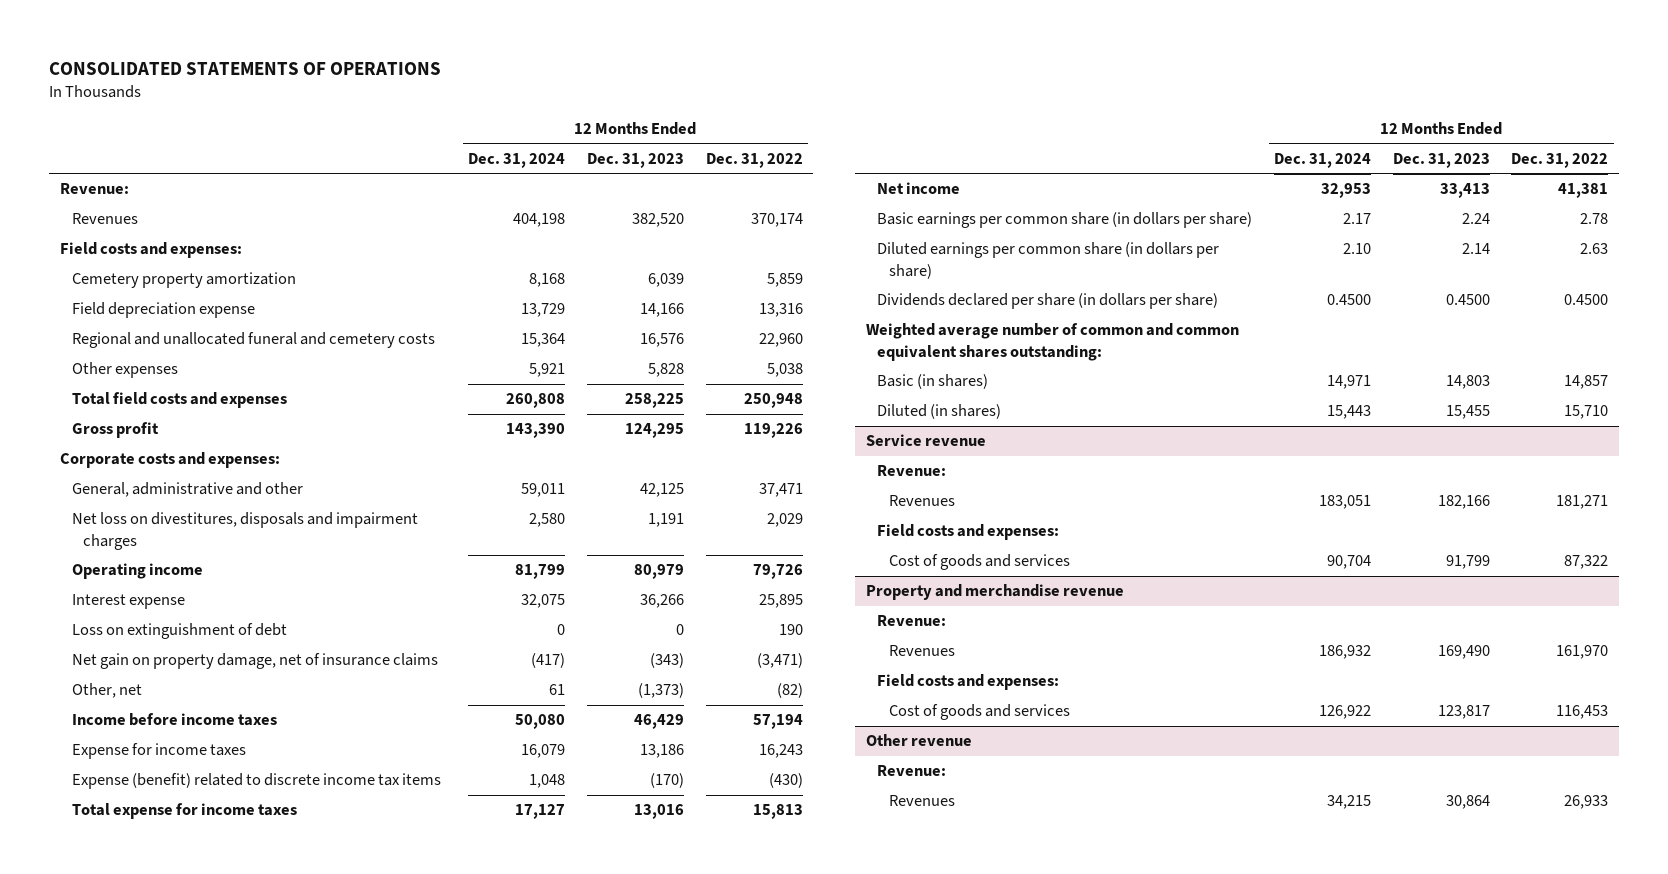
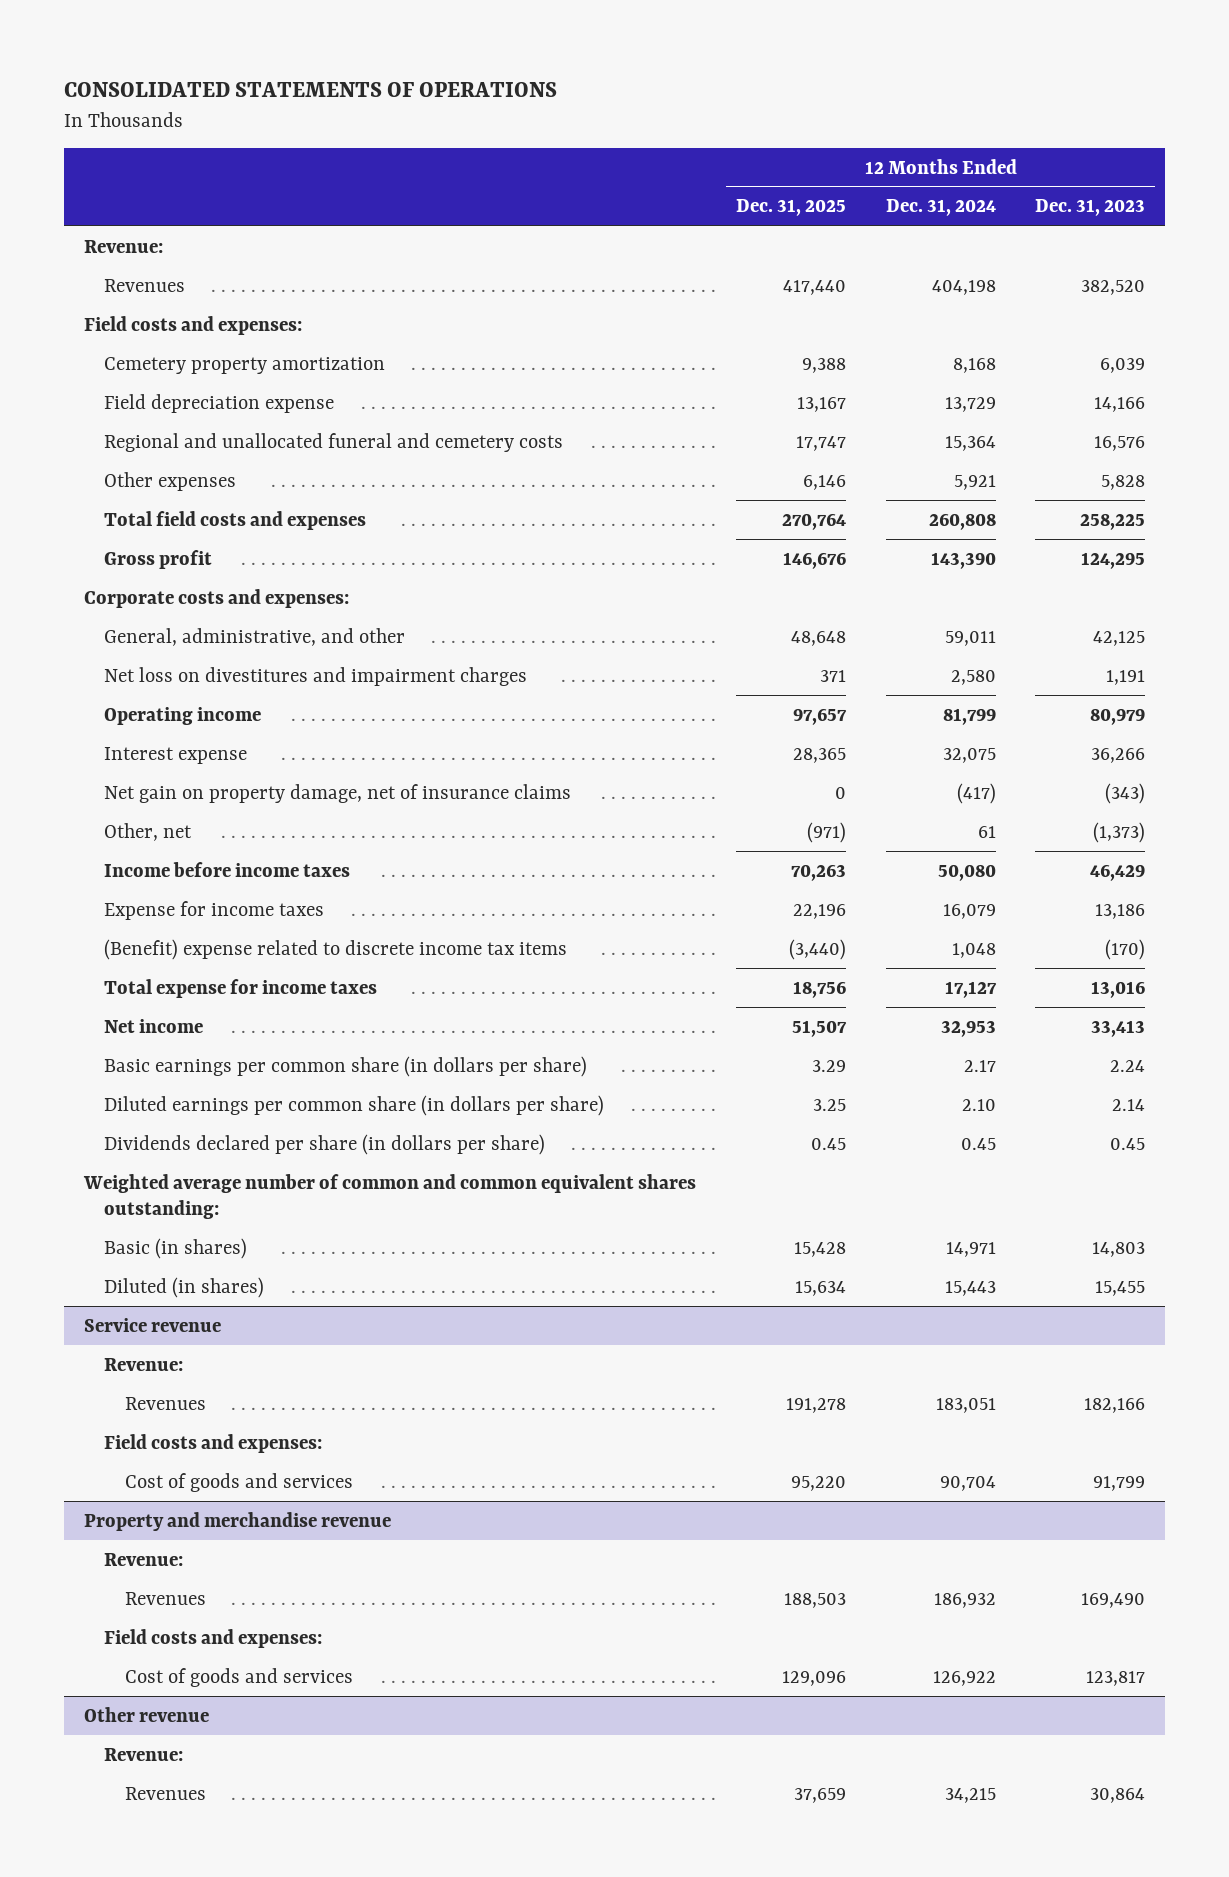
[705,153,803,169] Dec. 31, 2022 -> none
none -> [735,199,846,217] Dec. 31, 2025
[71,482,303,498] General, administrative and other -> [104,627,406,646] General, administrative, and other
[71,512,418,550] Net loss on divestitures, disposals and impairment charges -> [104,666,528,686] Net loss on divestitures and impairment charges
[71,623,287,640] Loss on extinguishment of debt -> none
[71,773,441,790] Expense (benefit) related to discrete income tax items -> [104,938,568,960] (Benefit) expense related to discrete income tax items
[1327,294,1372,306] 0.4500 -> [960,1137,996,1150] 0.45
[1445,294,1490,306] 0.4500 -> [1110,1137,1146,1150] 0.45

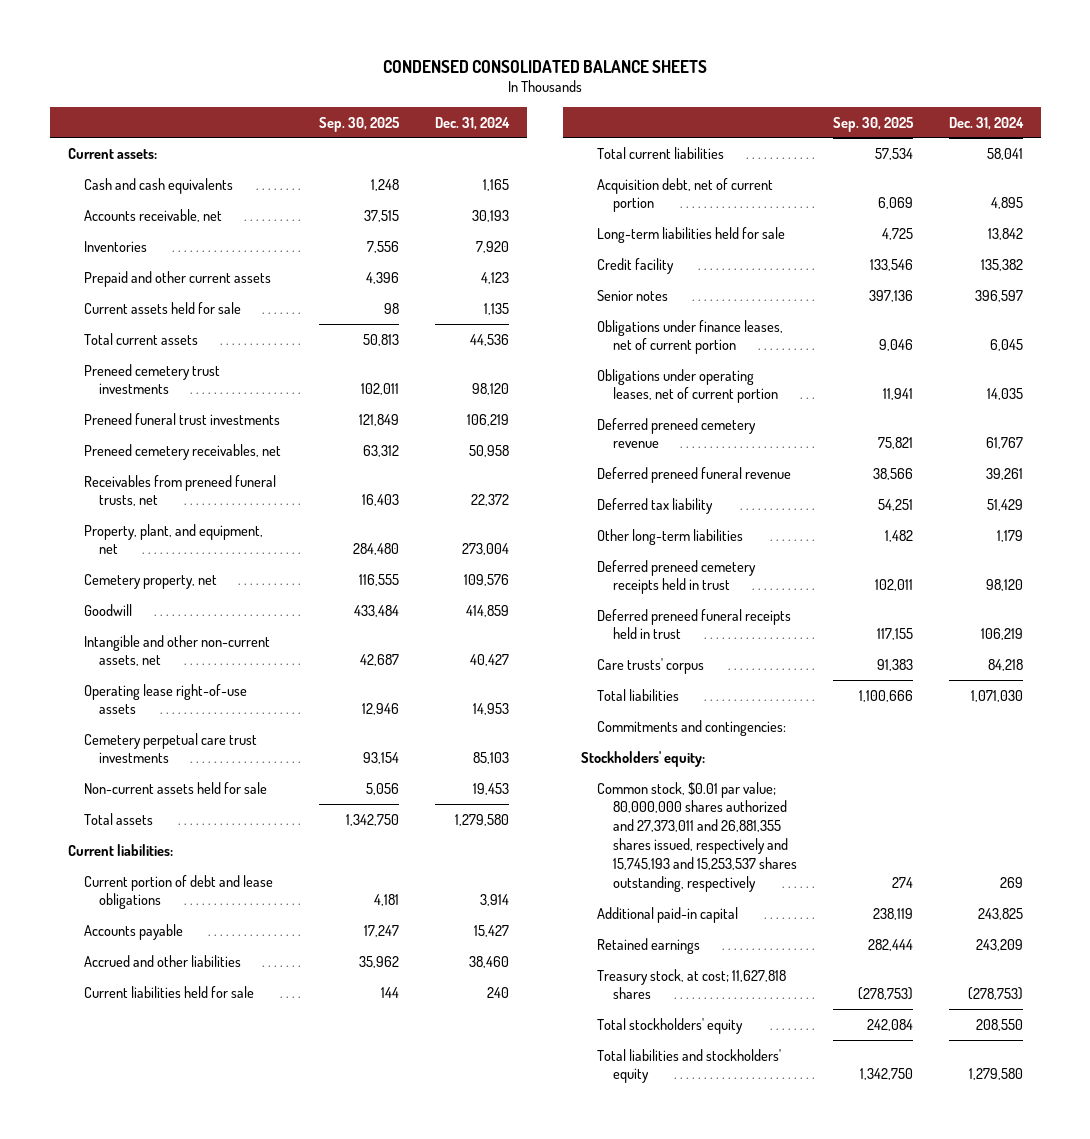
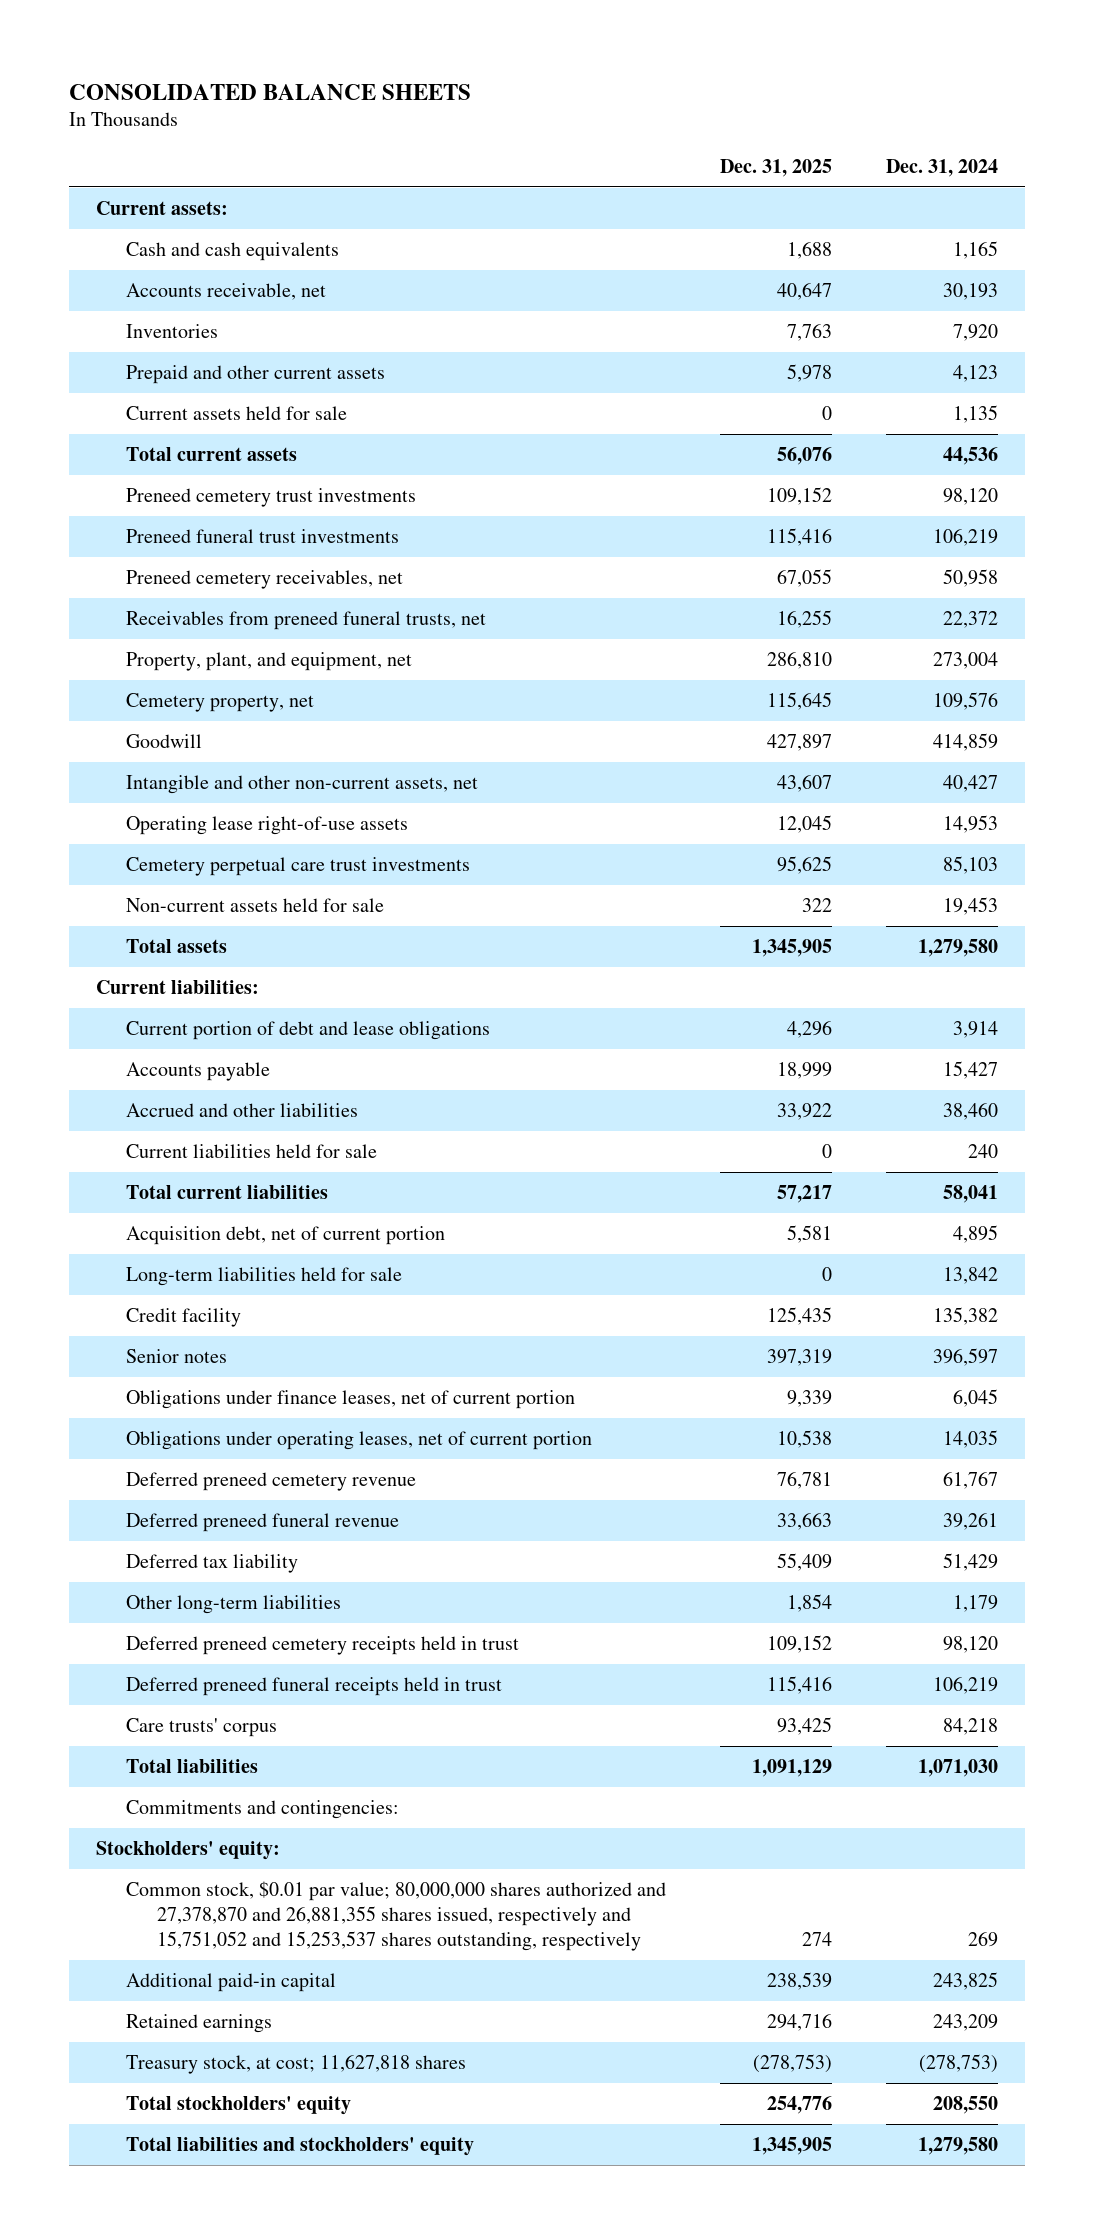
[383,59,708,73] CONDENSED CONSOLIDATED BALANCE SHEETS -> [68,83,471,100] CONSOLIDATED BALANCE SHEETS
[319,116,401,132] Sep. 30, 2025 -> none
none -> [720,159,833,178] Dec. 31, 2025
[597,781,798,892] Common stock, $0.01 par value; 80,000,000 shares authorized and 27,373,011 and 26,881,355 shares issued, respectively and 15,745,193 and 15,253,537 shares outstanding, respectively -> [126,1880,667,1952] Common stock, $0.01 par value; 80,000,000 shares authorized and 27,378,870 and 26,881,355 shares issued, respectively and 15,751,052 and 15,253,537 shares outstanding, respectively

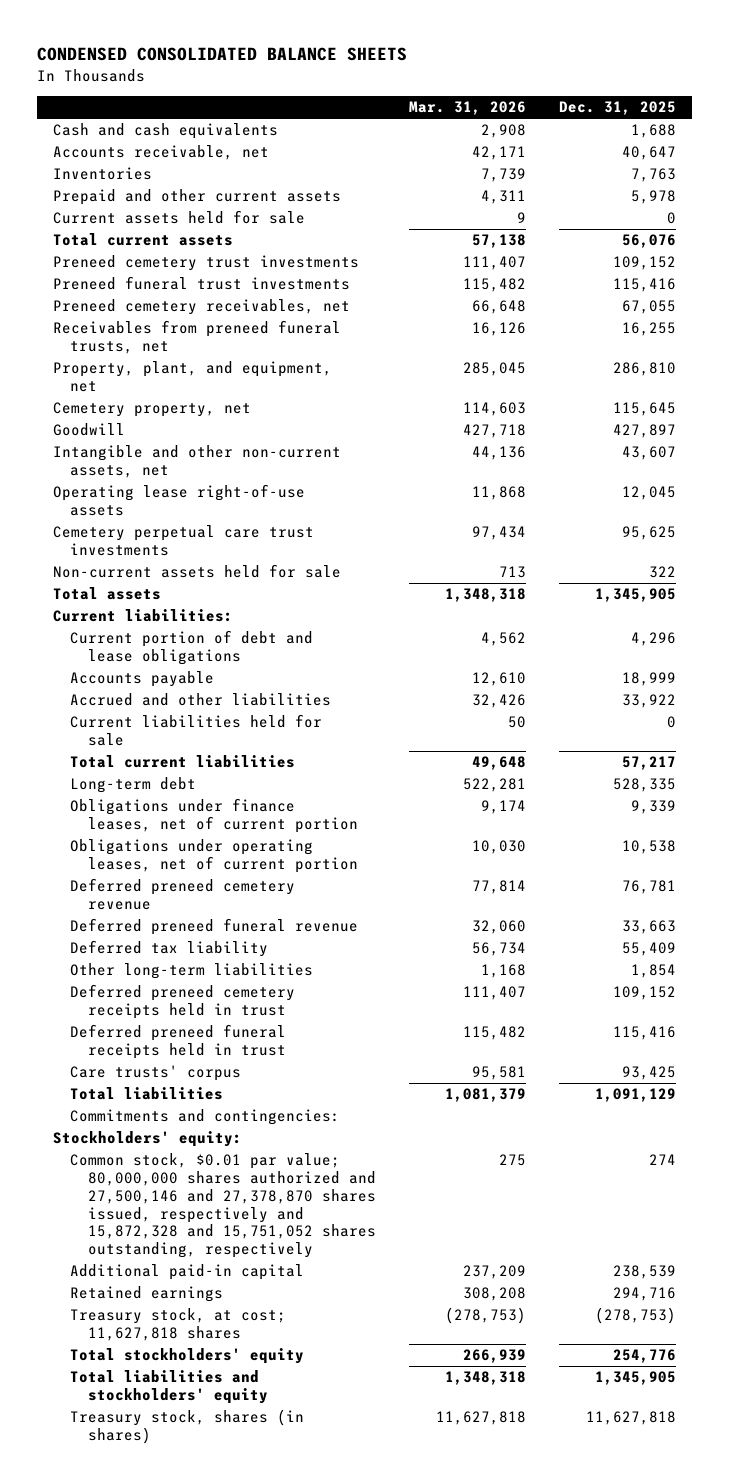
[68,83,471,100] CONSOLIDATED BALANCE SHEETS -> [36,47,407,62] CONDENSED CONSOLIDATED BALANCE SHEETS
[886,159,999,178] Dec. 31, 2024 -> none
none -> [408,101,526,116] Mar. 31, 2026
[95,200,228,215] Current assets: -> none
[126,1225,446,1245] Acquisition debt, net of current portion -> none
[126,1266,403,1286] Long-term liabilities held for sale -> none
[126,1307,242,1327] Credit facility -> none
[126,1348,228,1363] Senior notes -> none
none -> [70,777,197,794] Long-term debt
[126,1880,667,1952] Common stock, $0.01 par value; 80,000,000 shares authorized and 27,378,870 and 26,881,355 shares issued, respectively and 15,751,052 and 15,253,537 shares outstanding, respectively -> [70,1153,376,1259] Common stock, $0.01 par value; 80,000,000 shares authorized and 27,500,146 and 27,378,870 shares issued, respectively and 15,872,328 and 15,751,052 shares outstanding, respectively
none -> [70,1409,305,1445] Treasury stock, shares (in shares)

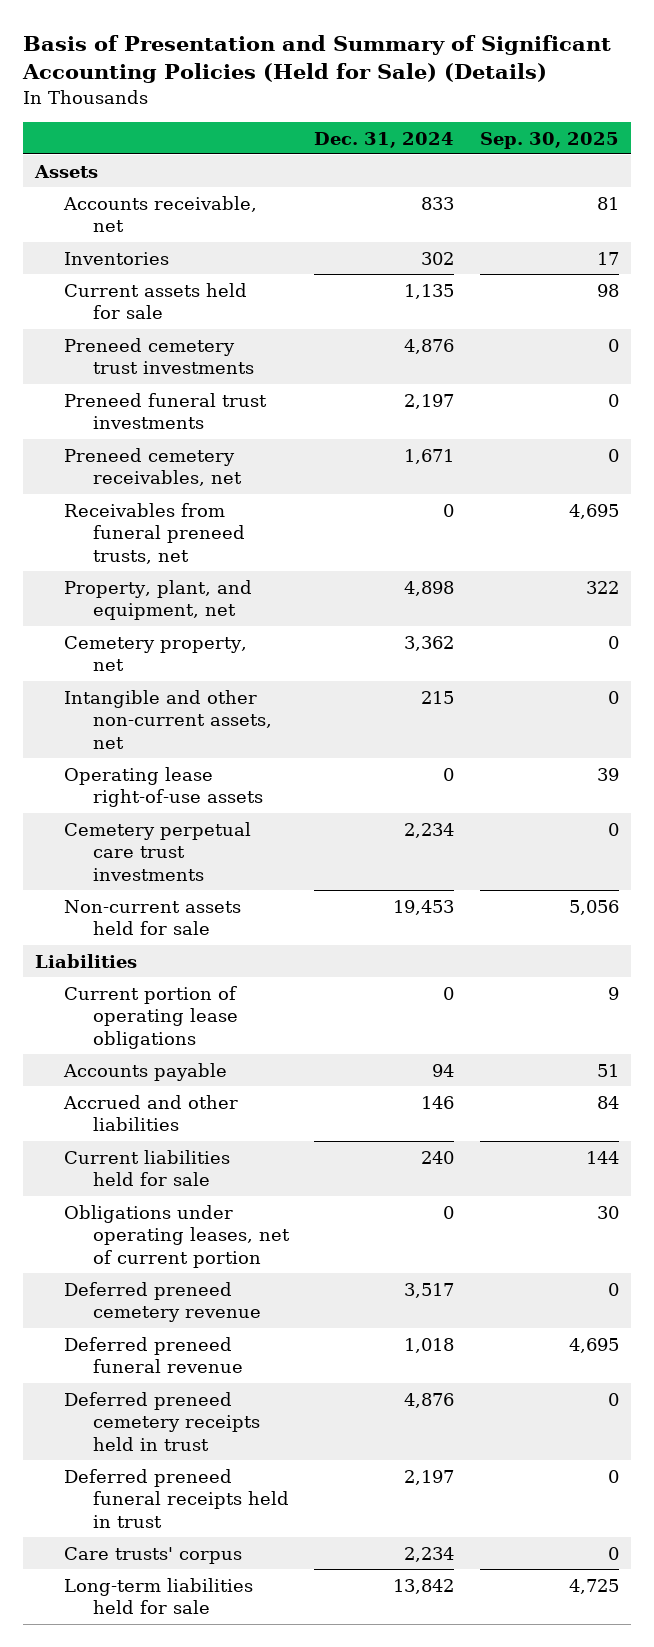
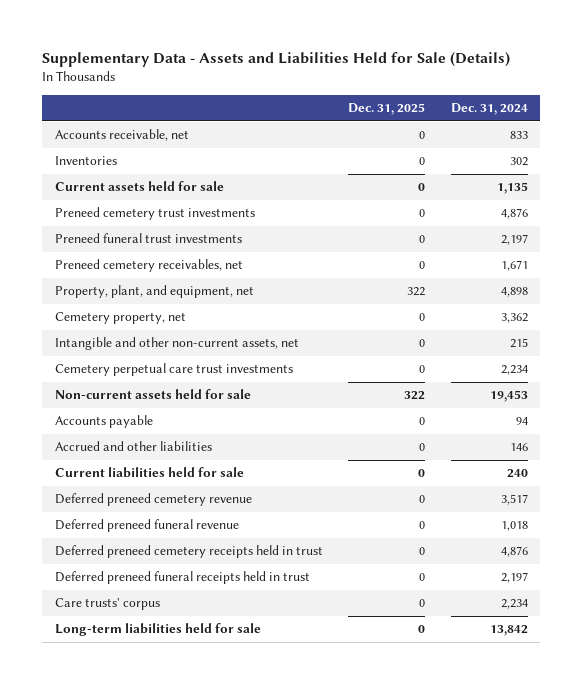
[21,34,611,84] Basis of Presentation and Summary of Significant Accounting Policies (Held for Sale) (Details) -> [42,52,511,68] Supplementary Data - Assets and Liabilities Held for Sale (Details)
[479,131,619,149] Sep. 30, 2025 -> none
none -> [348,102,426,115] Dec. 31, 2025
[34,164,99,178] Assets -> none
[64,502,246,564] Receivables from funeral preneed trusts, net -> none
[64,766,264,808] Operating lease right-of-use assets -> none
[35,953,138,968] Liabilities -> none
[64,985,239,1049] Current portion of operating lease obligations -> none
[64,1204,291,1268] Obligations under operating leases, net of current portion -> none

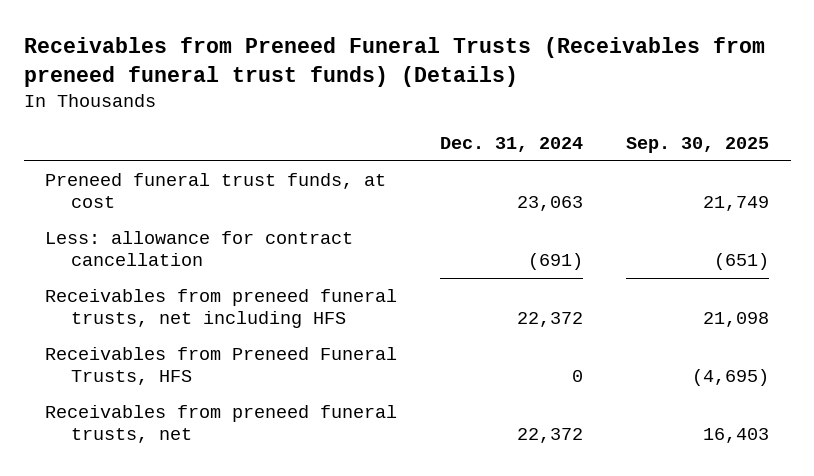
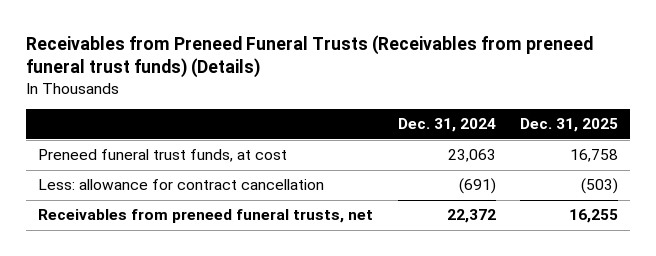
[626,137,770,154] Sep. 30, 2025 -> none
none -> [520,118,619,133] Dec. 31, 2025
[45,288,398,329] Receivables from preneed funeral trusts, net including HFS -> none
[45,346,398,386] Receivables from Preneed Funeral Trusts, HFS -> none

